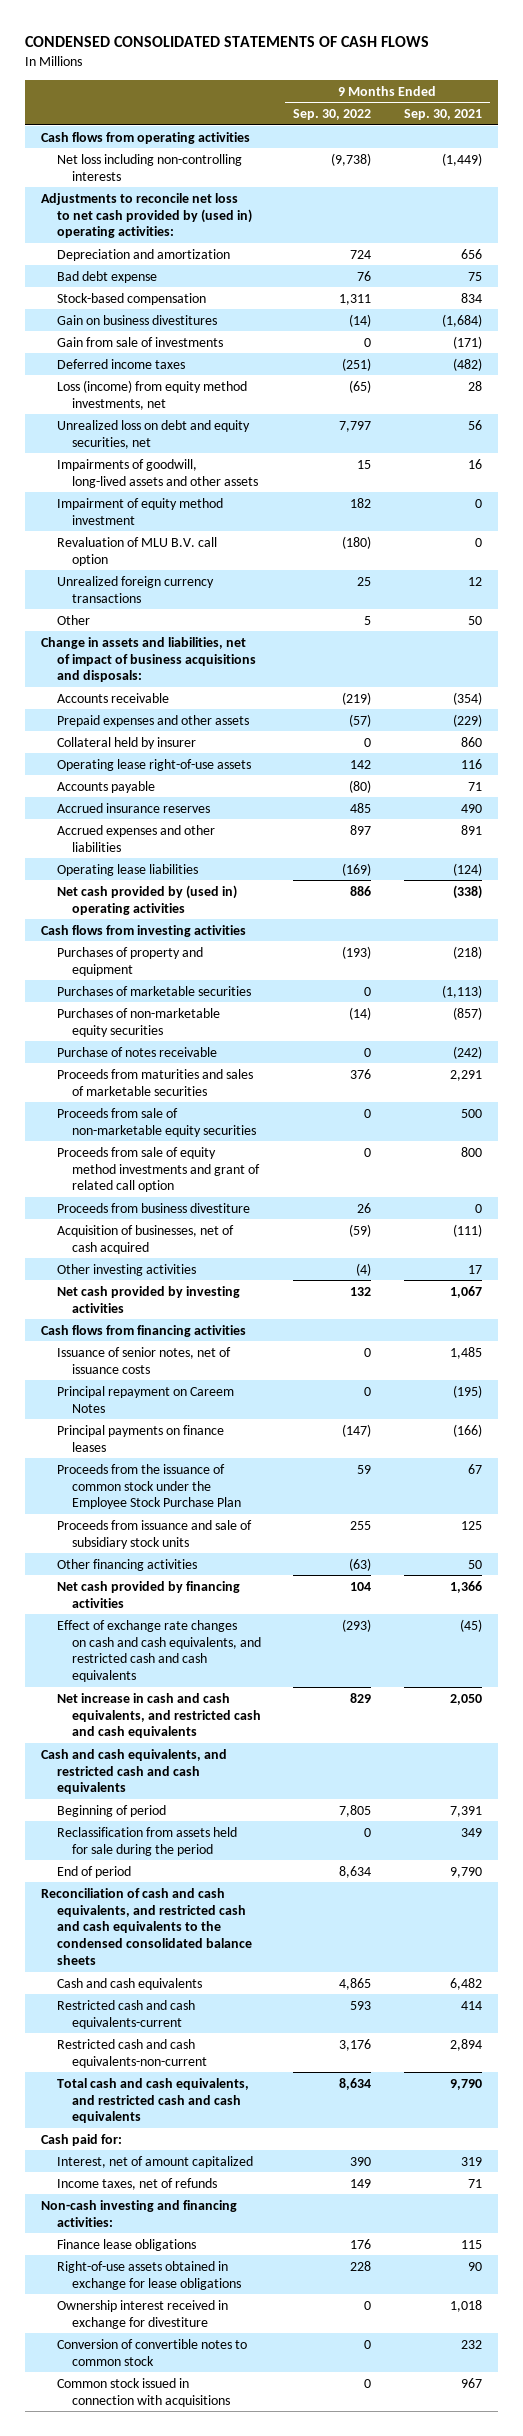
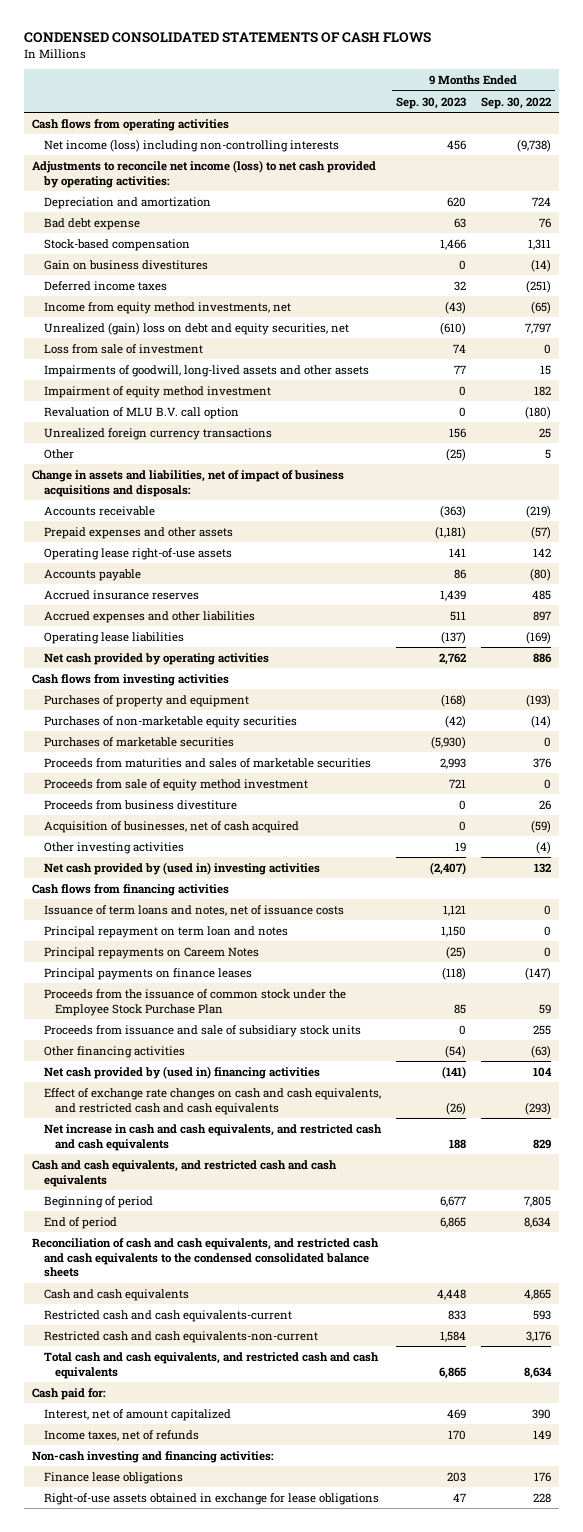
[403,109,482,121] Sep. 30, 2021 -> none
none -> [395,96,466,109] Sep. 30, 2023
[56,153,242,181] Net loss including non-controlling interests -> [43,138,339,152] Net income (loss) including non-controlling interests
[41,192,252,239] Adjustments to reconcile net loss to net cash provided by (used in) operating activities: -> [31,159,376,188] Adjustments to reconcile net income (loss) to net cash provided by operating activities:
[56,336,223,347] Gain from sale of investments -> none
[56,379,247,410] Loss (income) from equity method investments, net -> [43,301,291,314] Income from equity method investments, net
[56,419,250,449] Unrealized loss on debt and equity securities, net -> [43,321,349,335] Unrealized (gain) loss on debt and equity securities, net
none -> [43,343,203,354] Loss from sale of investment
[56,736,196,749] Collateral held by insurer -> none
[56,884,237,915] Net cash provided by (used in) operating activities -> [43,652,269,665] Net cash provided by operating activities
[56,1046,217,1057] Purchase of notes receivable -> none
[56,985,251,996] Purchases of marketable securities -> [43,736,234,747] Purchases of marketable securities
[56,1107,256,1137] Proceeds from sale of non-marketable equity securities -> none
[56,1146,260,1193] Proceeds from sale of equity method investments and grant of related call option -> [43,778,308,791] Proceeds from sale of equity method investment
[56,1285,240,1313] Net cash provided by investing activities -> [43,861,320,875] Net cash provided by (used in) investing activities
[56,1346,231,1374] Issuance of senior notes, net of issuance costs -> [43,904,344,916] Issuance of term loans and notes, net of issuance costs
none -> [43,925,288,938] Principal repayment on term loan and notes
[56,1385,234,1413] Principal repayment on Careem Notes -> [43,946,259,959] Principal repayments on Careem Notes
[56,1580,240,1608] Net cash provided by financing activities -> [43,1065,320,1079] Net cash provided by (used in) financing activities
[56,1826,237,1856] Reclassification from assets held for sale during the period -> none
[56,2299,228,2329] Ownership interest received in exchange for divestiture -> none
[56,2338,247,2366] Conversion of convertible notes to common stock -> none
[56,2377,230,2407] Common stock issued in connection with acquisitions -> none

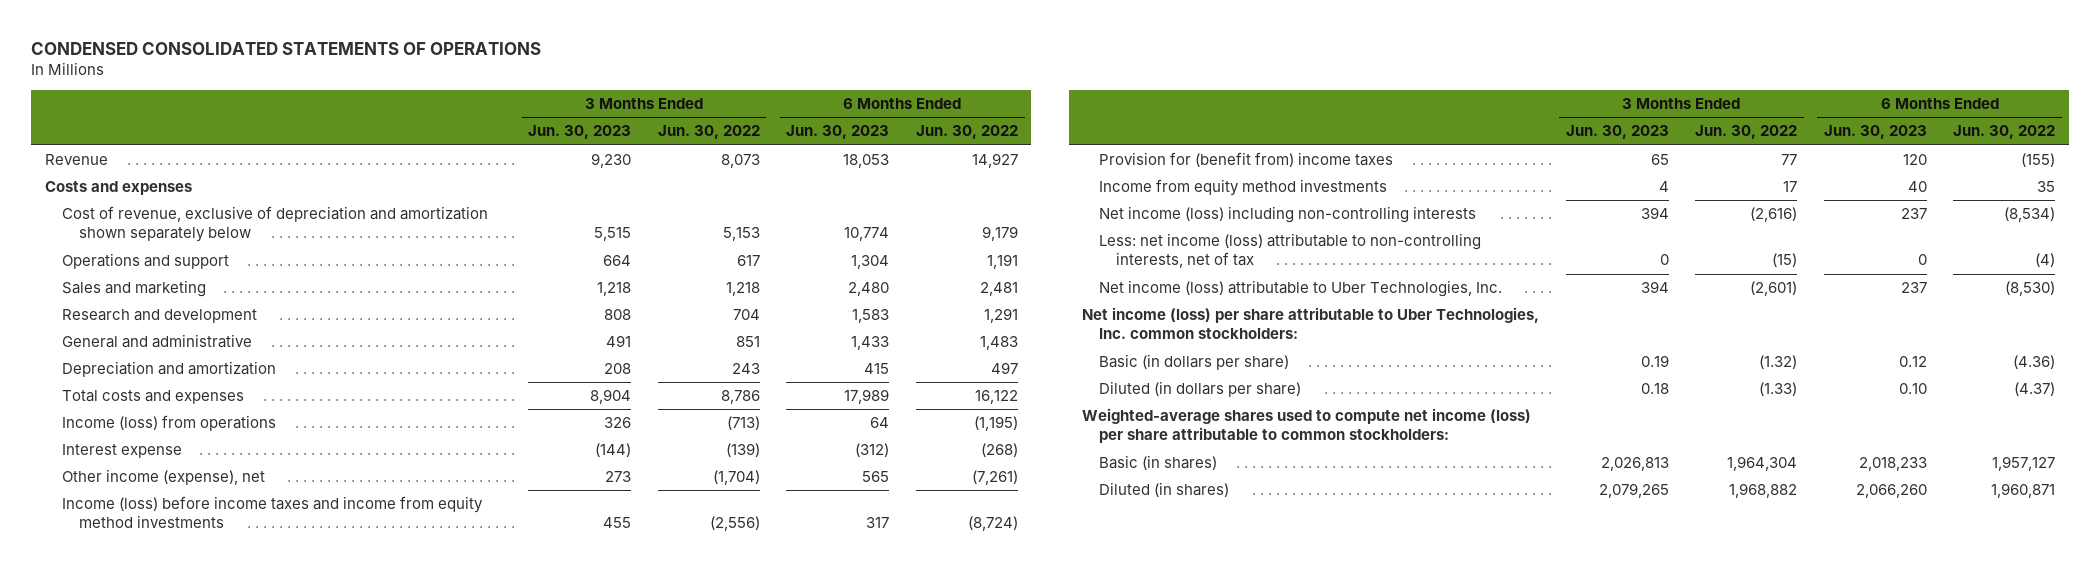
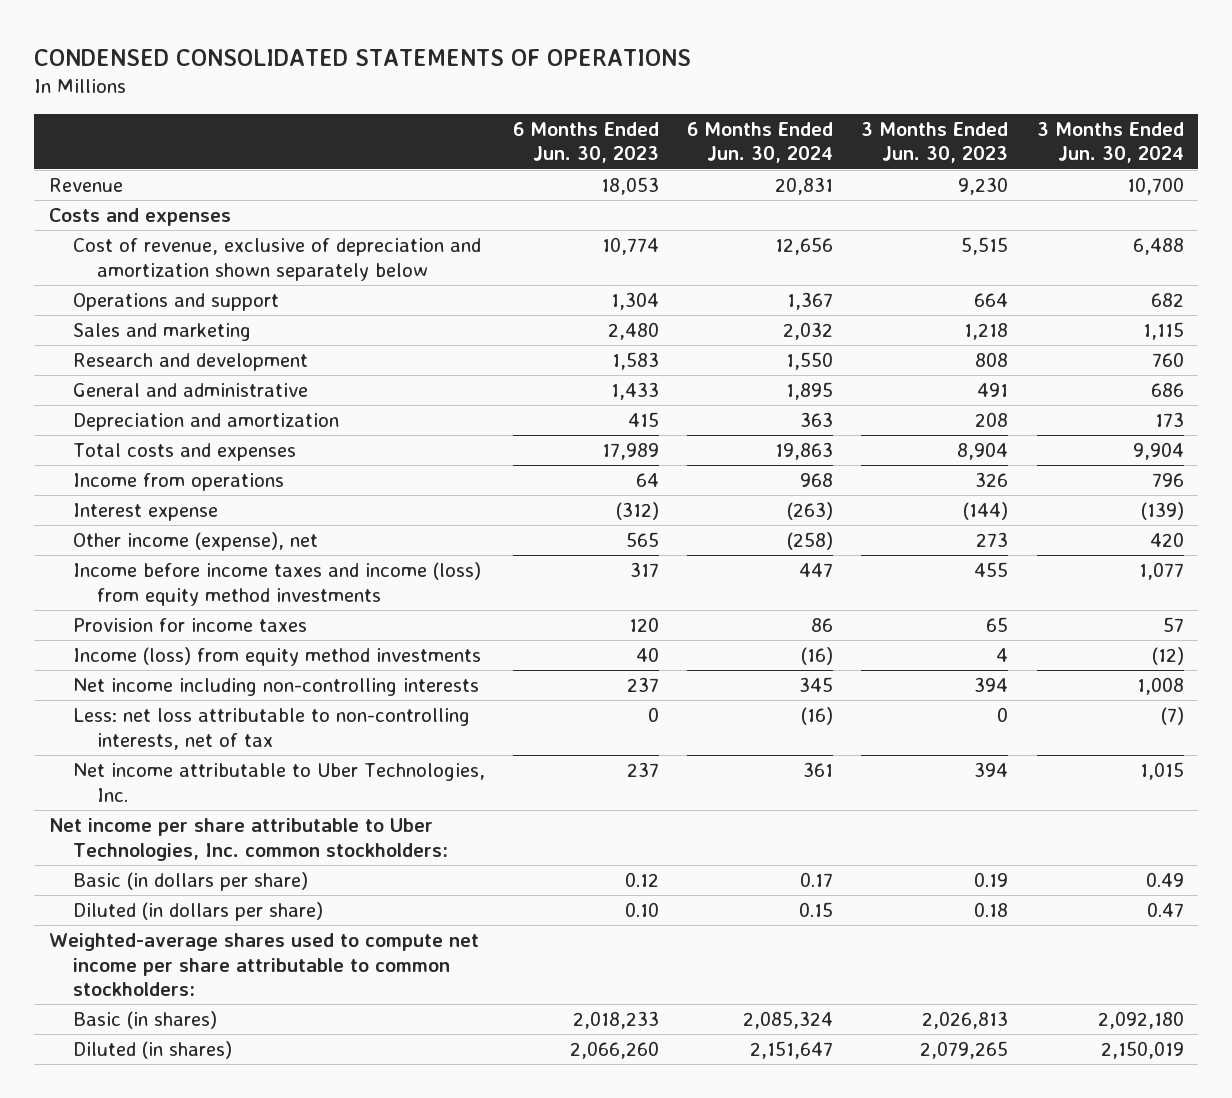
[657,125,760,140] Jun. 30, 2022 -> none
[915,125,1018,140] Jun. 30, 2022 -> none
none -> [687,121,834,164] 6 Months Ended Jun. 30, 2024
none -> [1036,121,1184,164] 3 Months Ended Jun. 30, 2024
[61,415,276,432] Income (loss) from operations -> [72,473,284,492] Income from operations
[61,496,483,529] Income (loss) before income taxes and income from equity method investments -> [72,562,481,606] Income before income taxes and income (loss) from equity method investments
[1098,152,1393,168] Provision for (benefit from) income taxes -> [72,618,307,633] Provision for income taxes
[1098,179,1387,197] Income from equity method investments -> [72,647,481,667] Income (loss) from equity method investments
[1098,206,1476,224] Net income (loss) including non-controlling interests -> [72,678,479,697] Net income including non-controlling interests
[1098,233,1481,269] Less: net income (loss) attributable to non-controlling interests, net of tax -> [72,708,470,750] Less: net loss attributable to non-controlling interests, net of tax
[1098,280,1502,298] Net income (loss) attributable to Uber Technologies, Inc. -> [72,763,485,802] Net income attributable to Uber Technologies, Inc.
[1081,307,1539,340] Net income (loss) per share attributable to Uber Technologies, Inc. common stockholders: -> [48,818,448,861] Net income per share attributable to Uber Technologies, Inc. common stockholders:
[1081,408,1531,444] Weighted-average shares used to compute net income (loss) per share attributable to common stockholders: -> [48,933,479,997] Weighted-average shares used to compute net income per share attributable to common stockholders:

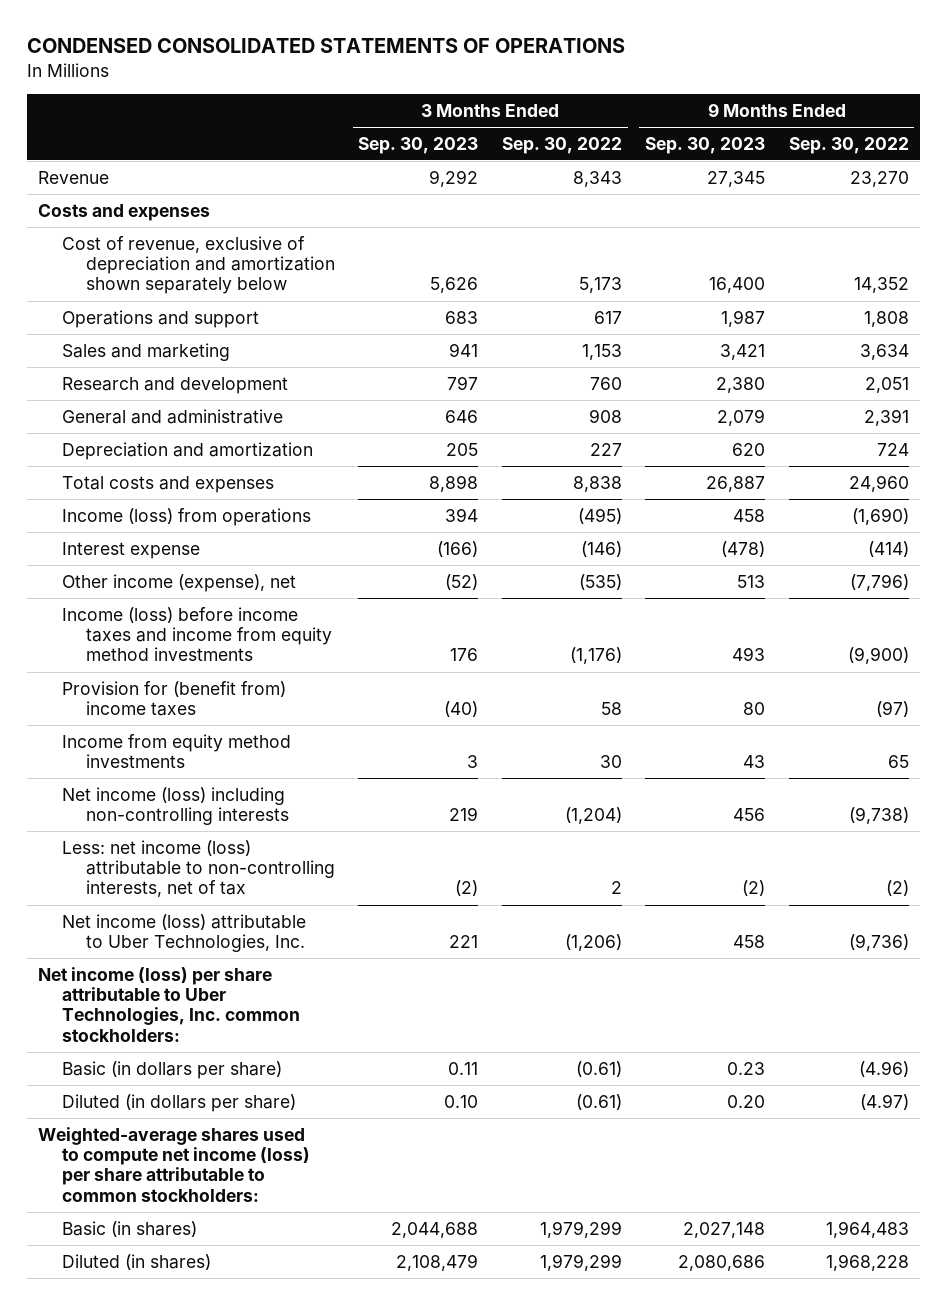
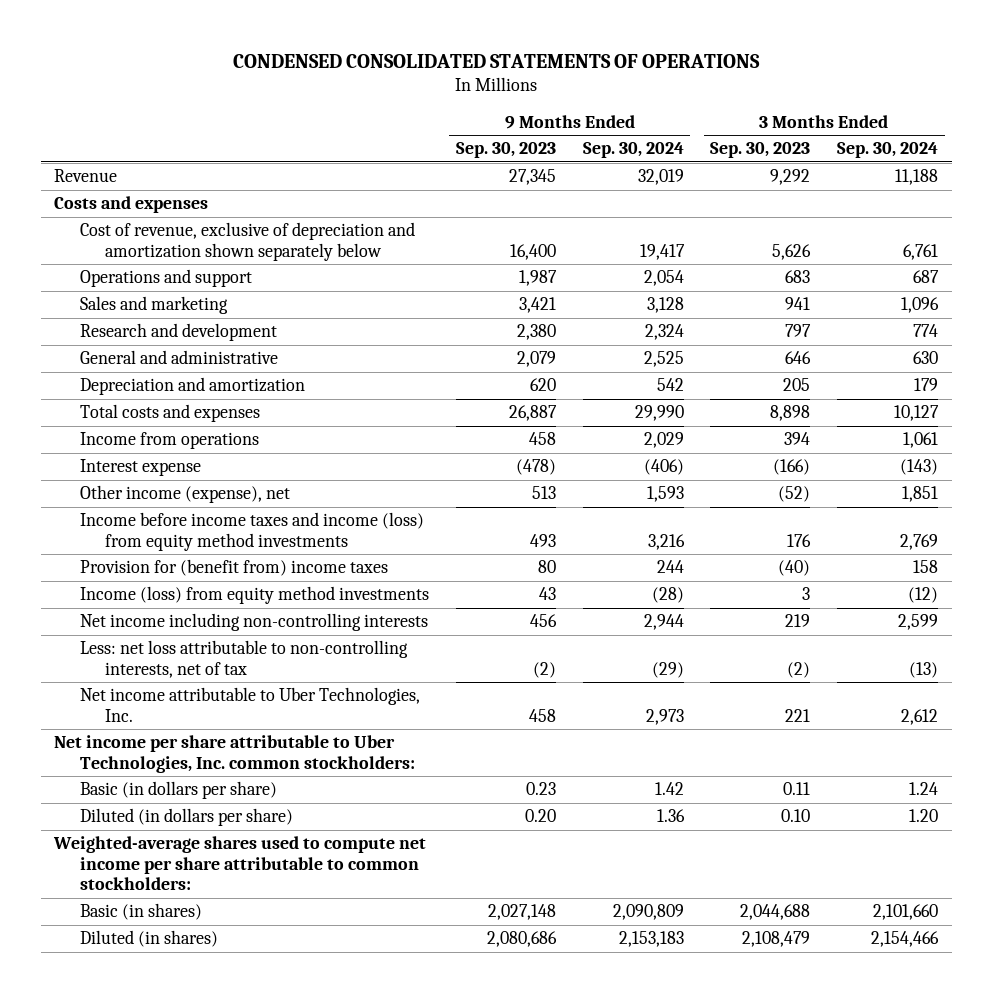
[501,136,622,154] Sep. 30, 2022 -> none
[788,136,909,154] Sep. 30, 2022 -> none
none -> [582,142,684,159] Sep. 30, 2024
none -> [837,142,939,159] Sep. 30, 2024
[62,507,312,526] Income (loss) from operations -> [79,432,259,450] Income from operations
[62,606,333,662] Income (loss) before income taxes and income from equity method investments -> [79,512,424,551] Income before income taxes and income (loss) from equity method investments
[62,733,292,769] Income from equity method investments -> [79,586,429,605] Income (loss) from equity method investments
[62,786,290,826] Net income (loss) including non-controlling interests -> [79,613,428,632] Net income including non-controlling interests
[62,839,336,898] Less: net income (loss) attributable to non-controlling interests, net of tax -> [79,640,408,678] Less: net loss attributable to non-controlling interests, net of tax
[62,913,307,953] Net income (loss) attributable to Uber Technologies, Inc. -> [79,687,420,722] Net income attributable to Uber Technologies, Inc.
[38,966,301,1042] Net income (loss) per share attributable to Uber Technologies, Inc. common stockholders: -> [54,735,415,773] Net income per share attributable to Uber Technologies, Inc. common stockholders:
[38,1126,311,1202] Weighted-average shares used to compute net income (loss) per share attributable to common stockholders: -> [53,836,427,891] Weighted-average shares used to compute net income per share attributable to common stockholders:

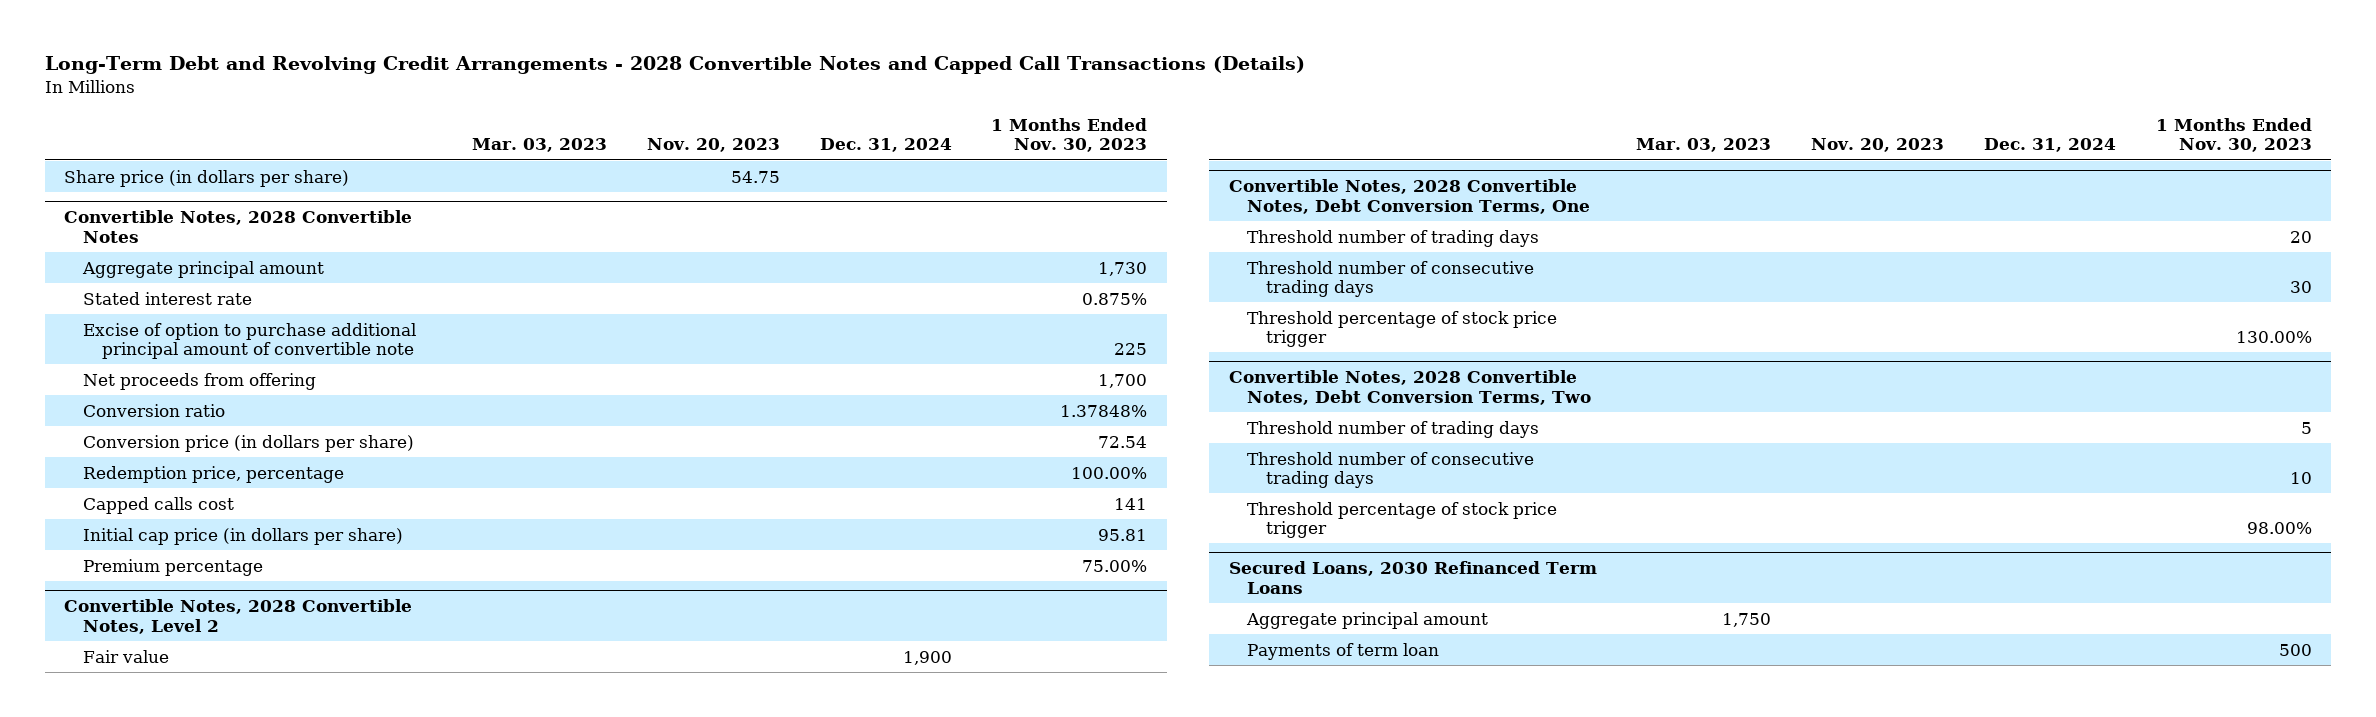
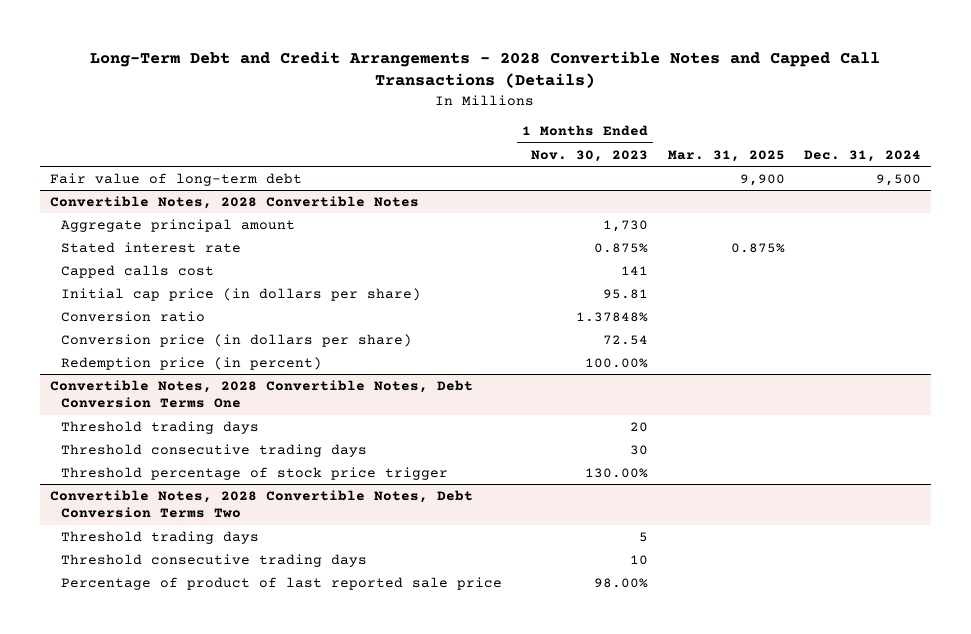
[44,56,1305,75] Long-Term Debt and Revolving Credit Arrangements - 2028 Convertible Notes and Capped Call Transactions (Details) -> [90,50,881,89] Long-Term Debt and Credit Arrangements - 2028 Convertible Notes and Capped Call Transactions (Details)
[472,138,608,153] Mar. 03, 2023 -> none
[646,138,780,153] Nov. 20, 2023 -> none
none -> [667,149,785,162] Mar. 31, 2025
[64,169,350,187] Share price (in dollars per share) -> none
none -> [49,172,302,186] Fair value of long-term debt
[83,322,417,359] Excise of option to purchase additional principal amount of convertible note -> none
[83,372,317,390] Net proceeds from offering -> none
[83,465,345,483] Redemption price, percentage -> none
[83,558,264,576] Premium percentage -> none
[64,599,413,634] Convertible Notes, 2028 Convertible Notes, Level 2 -> none
[83,649,170,663] Fair value -> none
[83,403,226,417] Conversion ratio -> [61,310,206,322] Conversion ratio
[83,434,415,452] Conversion price (in dollars per share) -> [61,333,413,347] Conversion price (in dollars per share)
none -> [61,356,323,370] Redemption price (in percent)
[1228,179,1591,214] Convertible Notes, 2028 Convertible Notes, Debt Conversion Terms, One -> [49,379,473,409] Convertible Notes, 2028 Convertible Notes, Debt Conversion Terms One
[1247,229,1540,247] Threshold number of trading days -> [61,420,260,434] Threshold trading days
[1247,260,1535,297] Threshold number of consecutive trading days -> [61,443,368,457] Threshold consecutive trading days
[1247,501,1558,538] Threshold percentage of stock price trigger -> none
[1228,561,1597,594] Secured Loans, 2030 Refinanced Term Loans -> none
[1246,611,1489,629] Aggregate principal amount -> none
[1247,642,1440,660] Payments of term loan -> none
[1228,370,1592,405] Convertible Notes, 2028 Convertible Notes, Debt Conversion Terms, Two -> [49,489,473,519] Convertible Notes, 2028 Convertible Notes, Debt Conversion Terms Two
[1247,420,1540,438] Threshold number of trading days -> [61,530,260,544] Threshold trading days
[1247,451,1535,488] Threshold number of consecutive trading days -> [61,553,368,567] Threshold consecutive trading days
none -> [61,576,503,590] Percentage of product of last reported sale price

